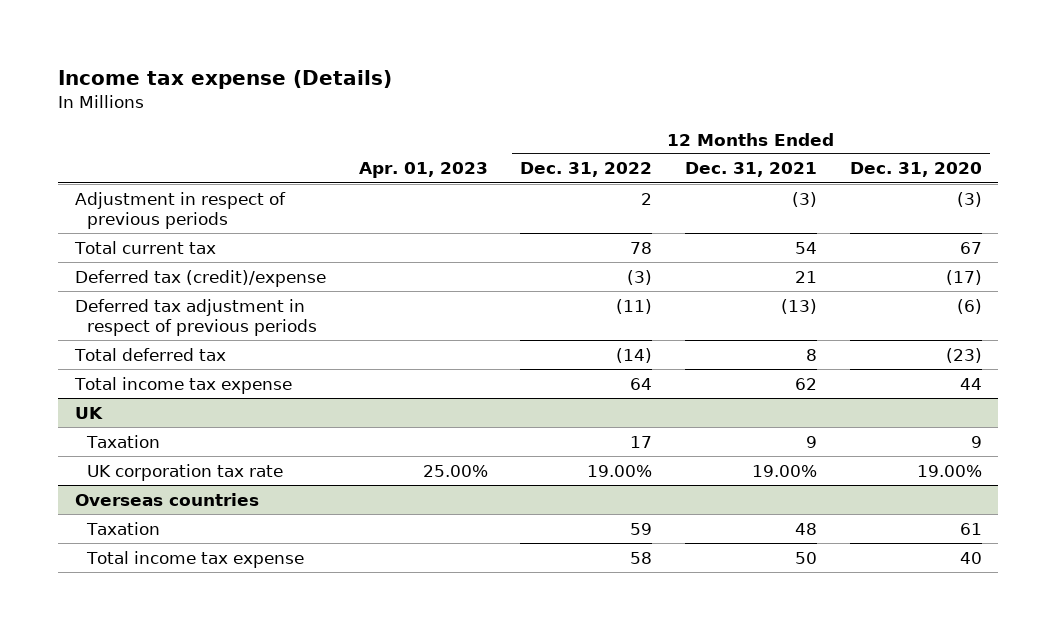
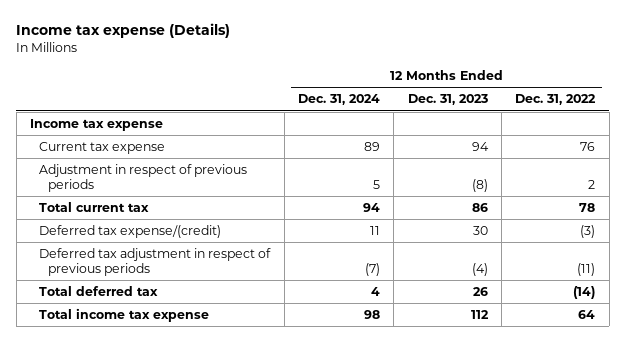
[358,162,488,179] Apr. 01, 2023 -> none
[685,162,818,178] Dec. 31, 2021 -> none
[849,162,982,178] Dec. 31, 2020 -> none
none -> [297,94,380,106] Dec. 31, 2024
none -> [407,94,488,106] Dec. 31, 2023
none -> [29,118,163,131] Income tax expense
none -> [39,141,166,154] Current tax expense
[74,269,326,287] Deferred tax (credit)/expense -> [39,224,222,238] Deferred tax expense/(credit)
[74,406,103,419] UK -> none
[85,434,160,448] Taxation -> none
[86,463,283,481] UK corporation tax rate -> none
[74,492,259,506] Overseas countries -> none
[85,521,160,535] Taxation -> none
[85,550,304,568] Total income tax expense -> none

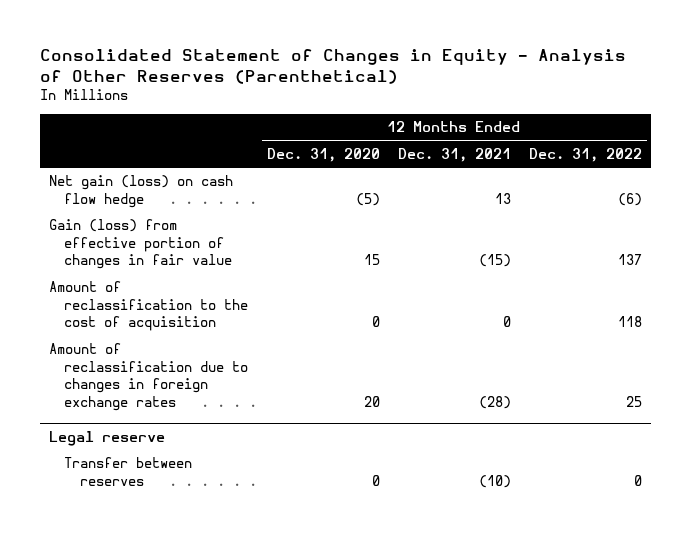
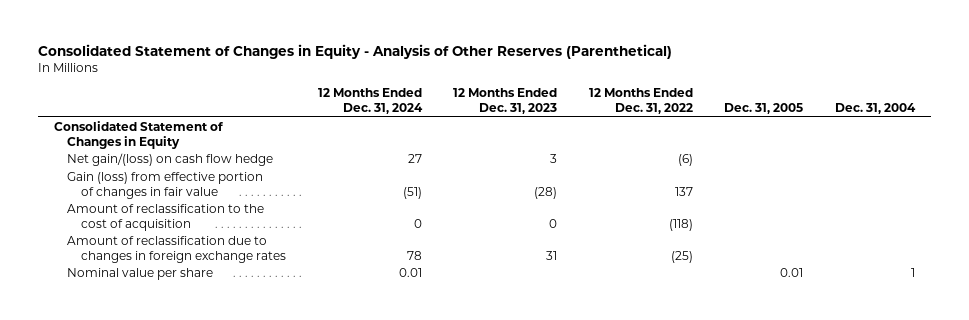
[266,148,380,163] Dec. 31, 2020 -> none
[397,148,511,163] Dec. 31, 2021 -> none
none -> [317,88,423,114] 12 Months Ended Dec. 31, 2024
none -> [453,88,558,114] 12 Months Ended Dec. 31, 2023
none -> [724,102,804,114] Dec. 31, 2005
none -> [834,102,916,114] Dec. 31, 2004
none -> [53,121,223,149] Consolidated Statement of Changes in Equity
[48,175,233,208] Net gain (loss) on cash flow hedge -> [67,153,274,167] Net gain/(loss) on cash flow hedge
[48,431,165,447] Legal reserve -> none
[64,457,193,486] Transfer between reserves -> none
[618,316,643,328] 118 -> [668,218,693,231] (118)
[626,395,643,407] 25 -> [670,250,693,263] (25)
none -> [67,268,214,281] Nominal value per share

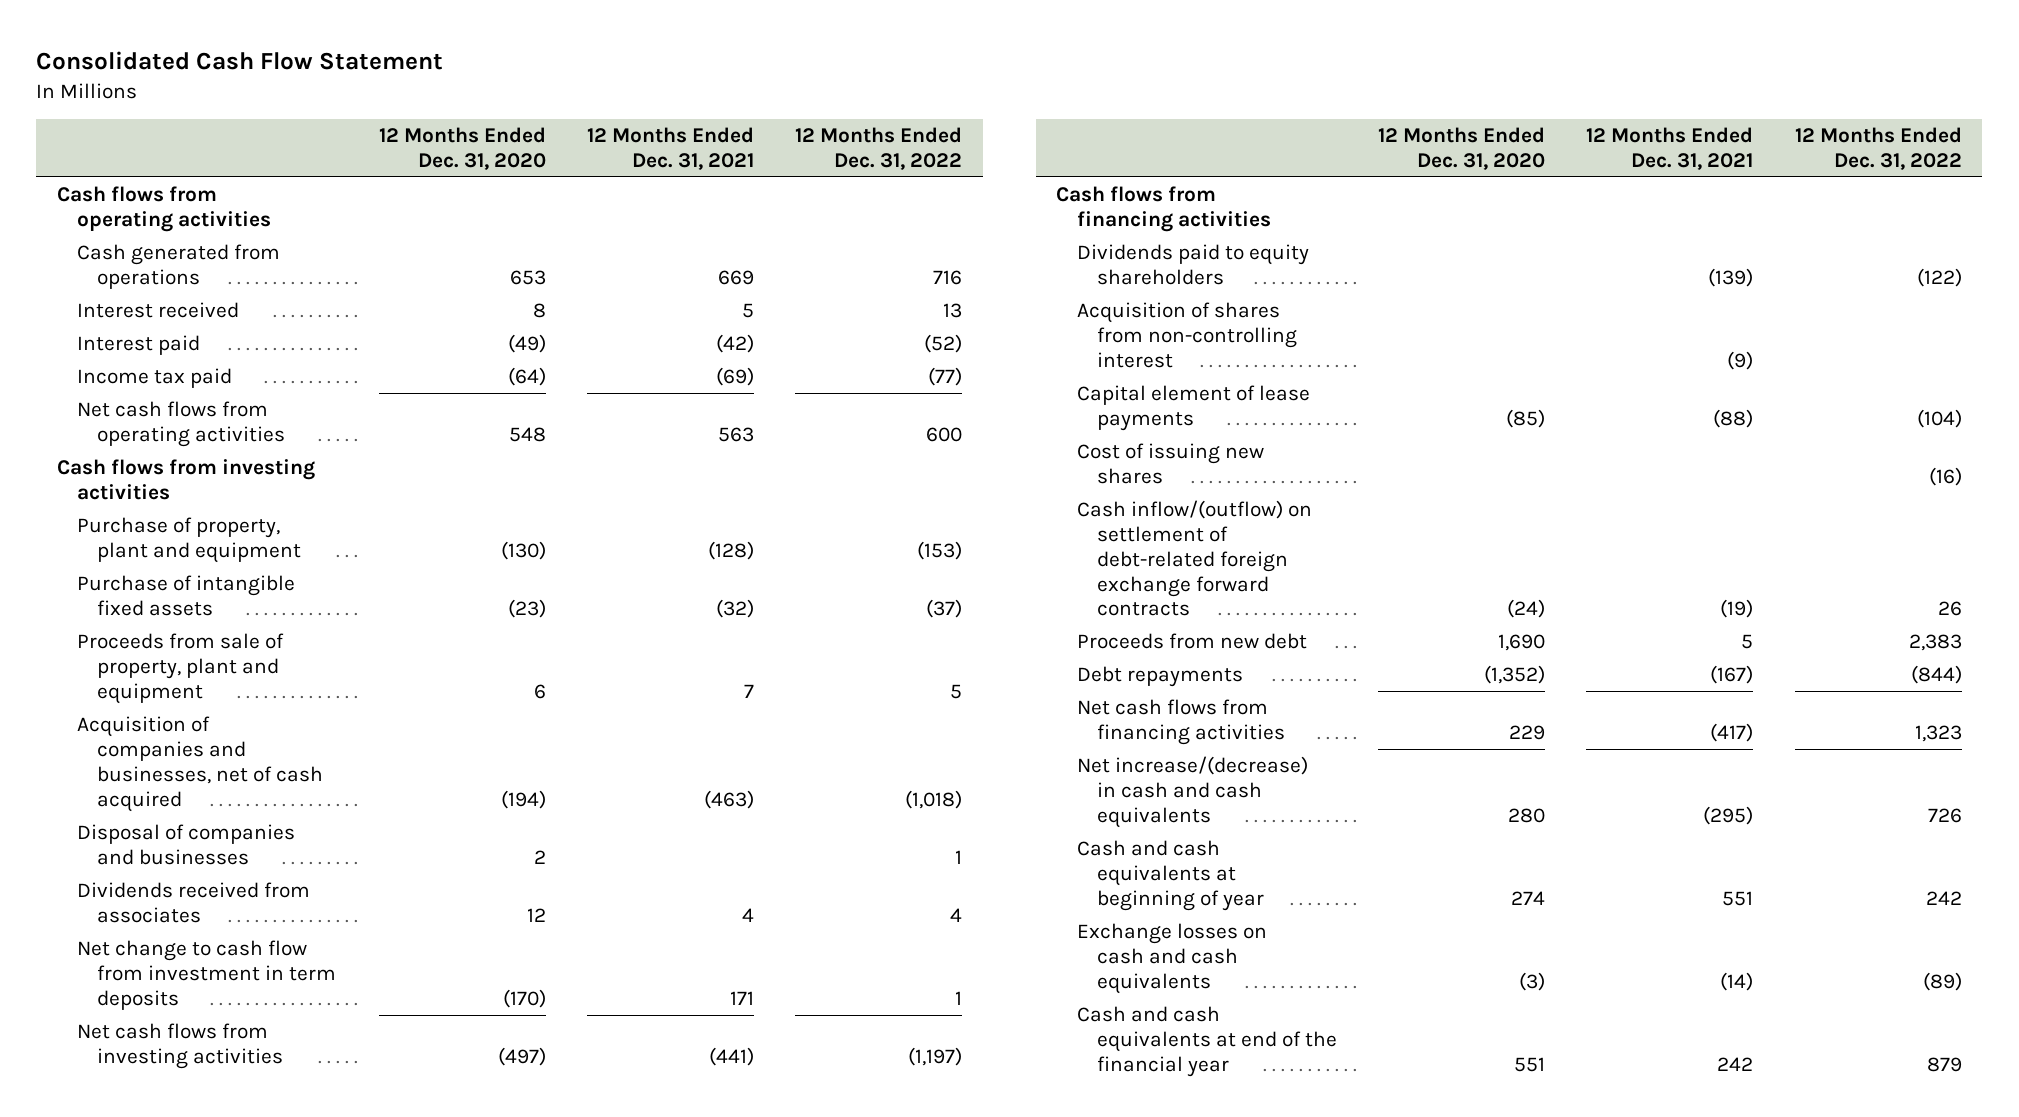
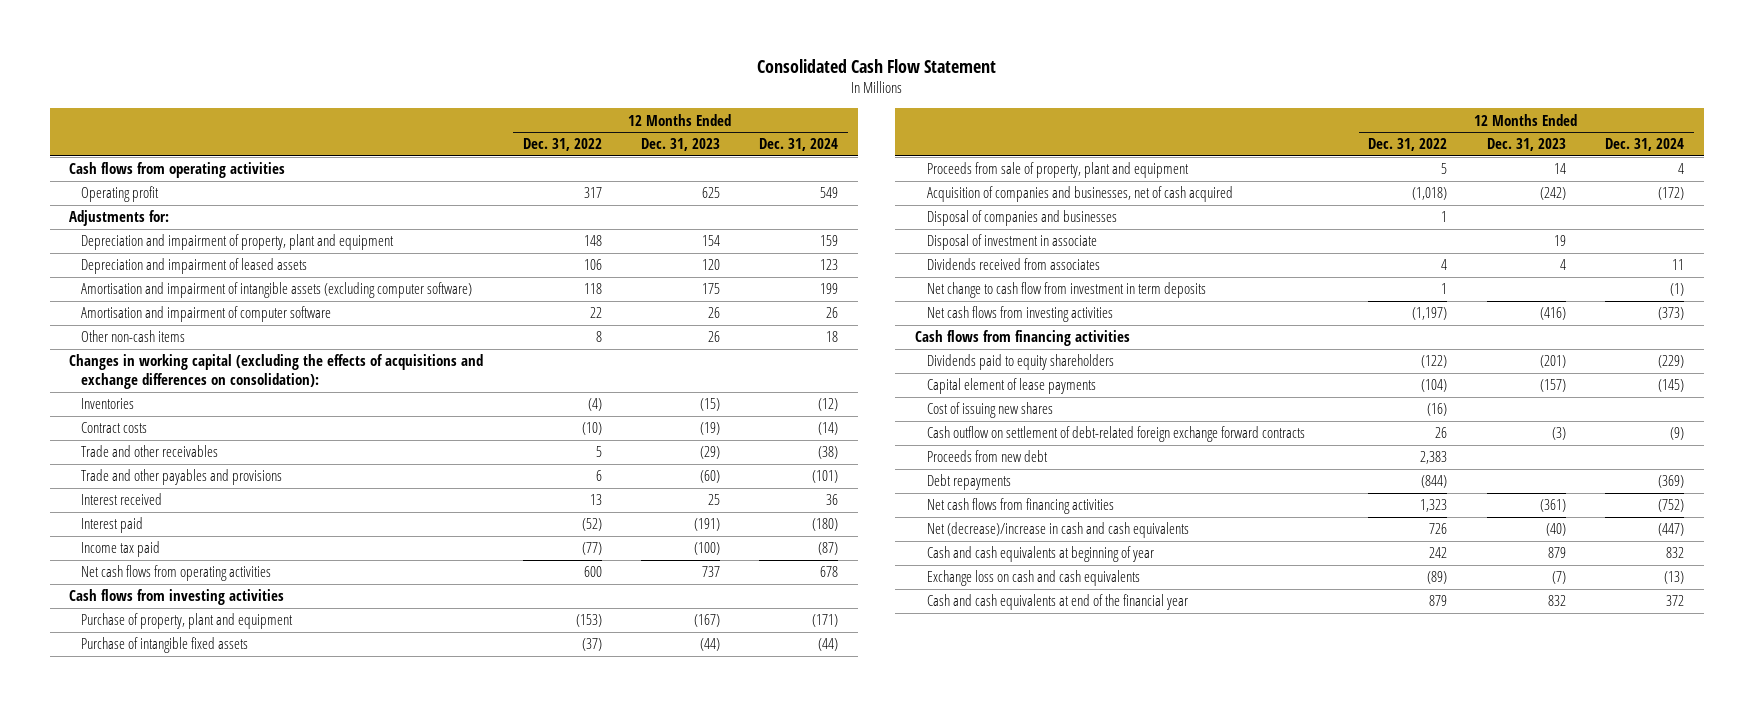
[378,126,546,170] 12 Months Ended Dec. 31, 2020 -> none
[587,126,755,170] 12 Months Ended Dec. 31, 2021 -> none
none -> [640,138,720,152] Dec. 31, 2023
none -> [759,138,839,152] Dec. 31, 2024
[77,244,281,290] Cash generated from operations -> none
none -> [81,186,160,203] Operating profit
none -> [69,210,170,227] Adjustments for:
none -> [81,234,395,251] Depreciation and impairment of property, plant and equipment
none -> [81,258,308,275] Depreciation and impairment of leased assets
none -> [81,282,473,299] Amortisation and impairment of intangible assets (excluding computer software)
none -> [81,306,332,323] Amortisation and impairment of computer software
none -> [81,330,186,343] Other non-cash items
none -> [69,354,484,390] Changes in working capital (excluding the effects of acquisitions and exchange differences on consolidation):
none -> [81,398,135,410] Inventories
none -> [81,422,148,434] Contract costs
none -> [81,445,219,458] Trade and other receivables
none -> [81,469,283,486] Trade and other payables and provisions
none -> [927,234,1098,251] Disposal of investment in associate
[1076,302,1297,368] Acquisition of shares from non-controlling interest -> none
[1076,500,1312,617] Cash inflow/(outflow) on settlement of debt-related foreign exchange forward contracts -> [927,426,1306,443] Cash outflow on settlement of debt-related foreign exchange forward contracts
[1076,756,1308,828] Net increase/(decrease) in cash and cash equivalents -> [927,522,1190,539] Net (decrease)/increase in cash and cash equivalents
[1076,923,1267,994] Exchange losses on cash and cash equivalents -> [927,570,1141,587] Exchange loss on cash and cash equivalents

